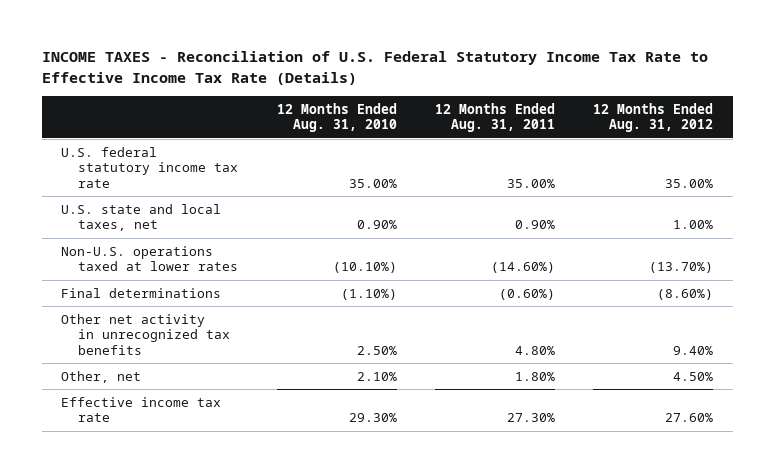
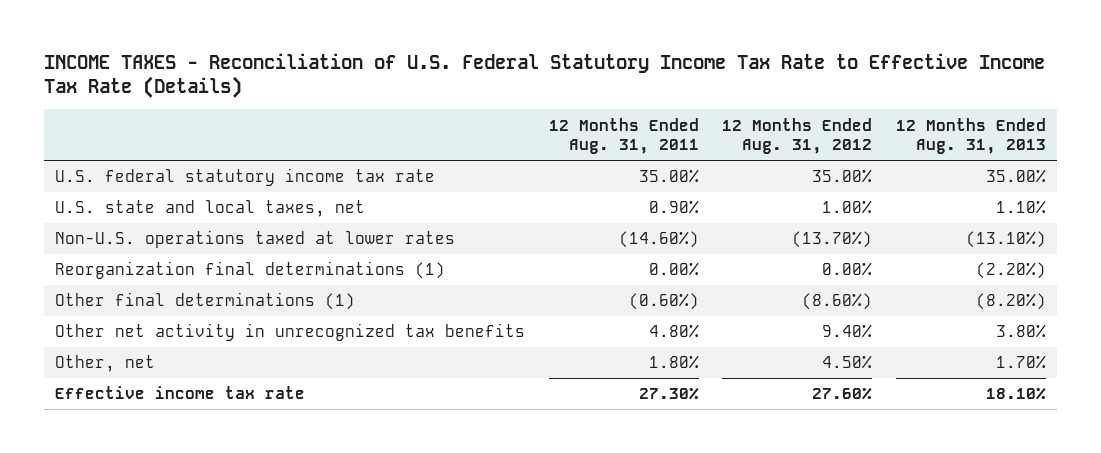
[276,102,397,133] 12 Months Ended Aug. 31, 2010 -> none
none -> [895,117,1046,155] 12 Months Ended Aug. 31, 2013
none -> [55,261,446,280] Reorganization final determinations (1)
[60,287,221,298] Final determinations -> [55,292,356,311] Other final determinations (1)

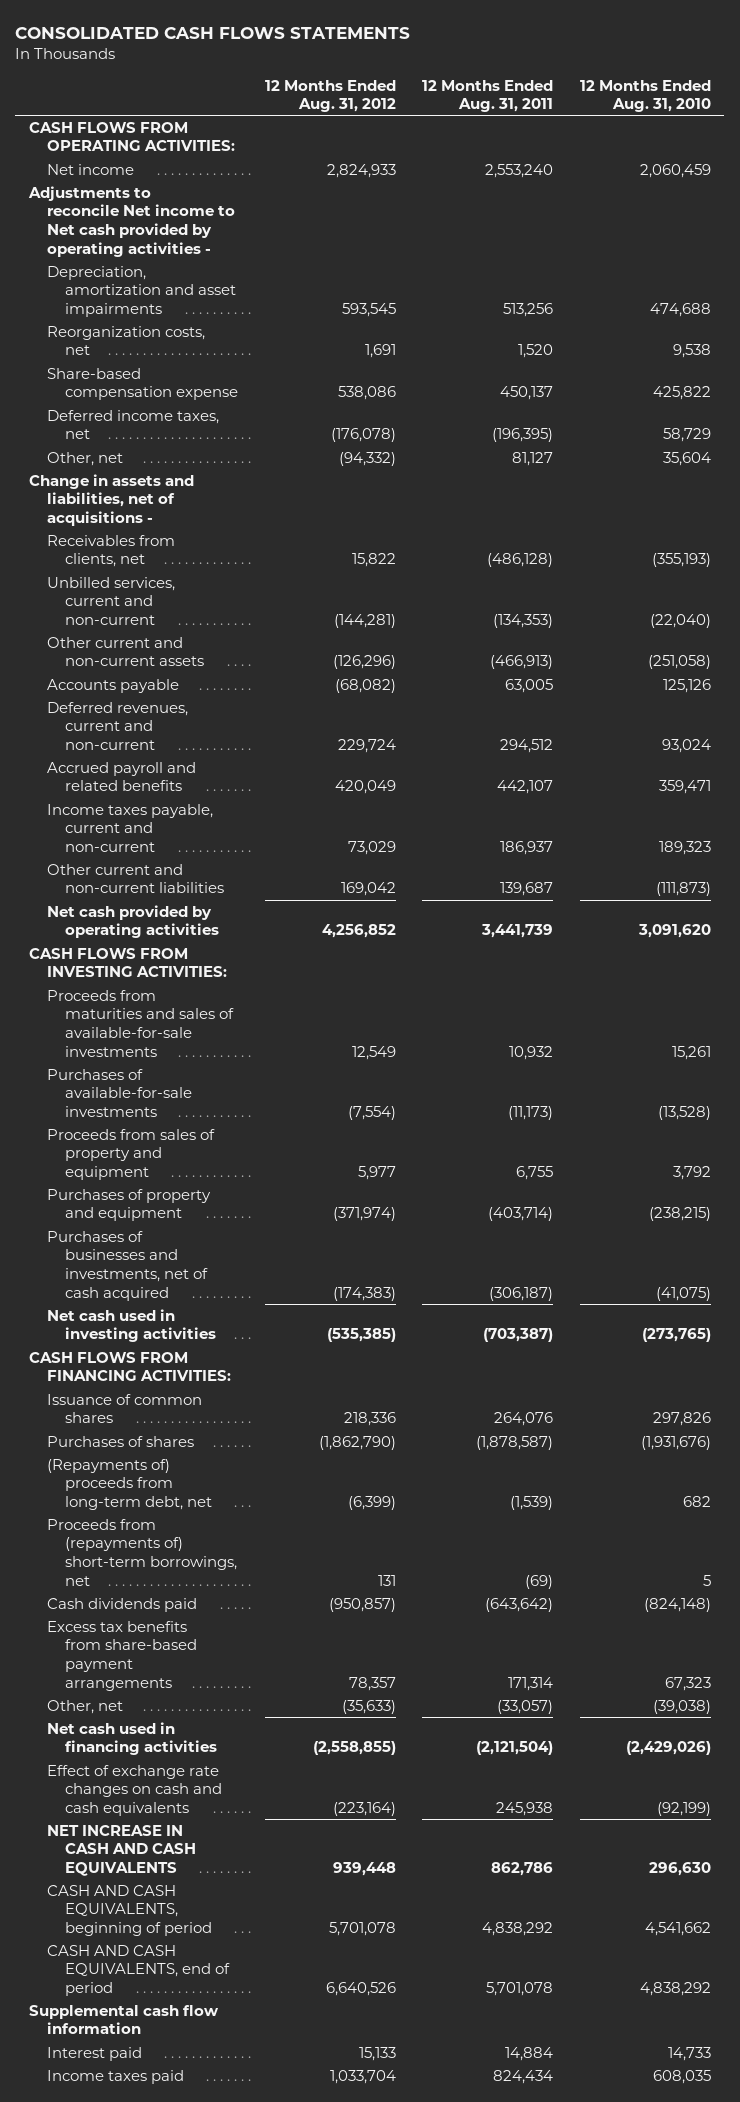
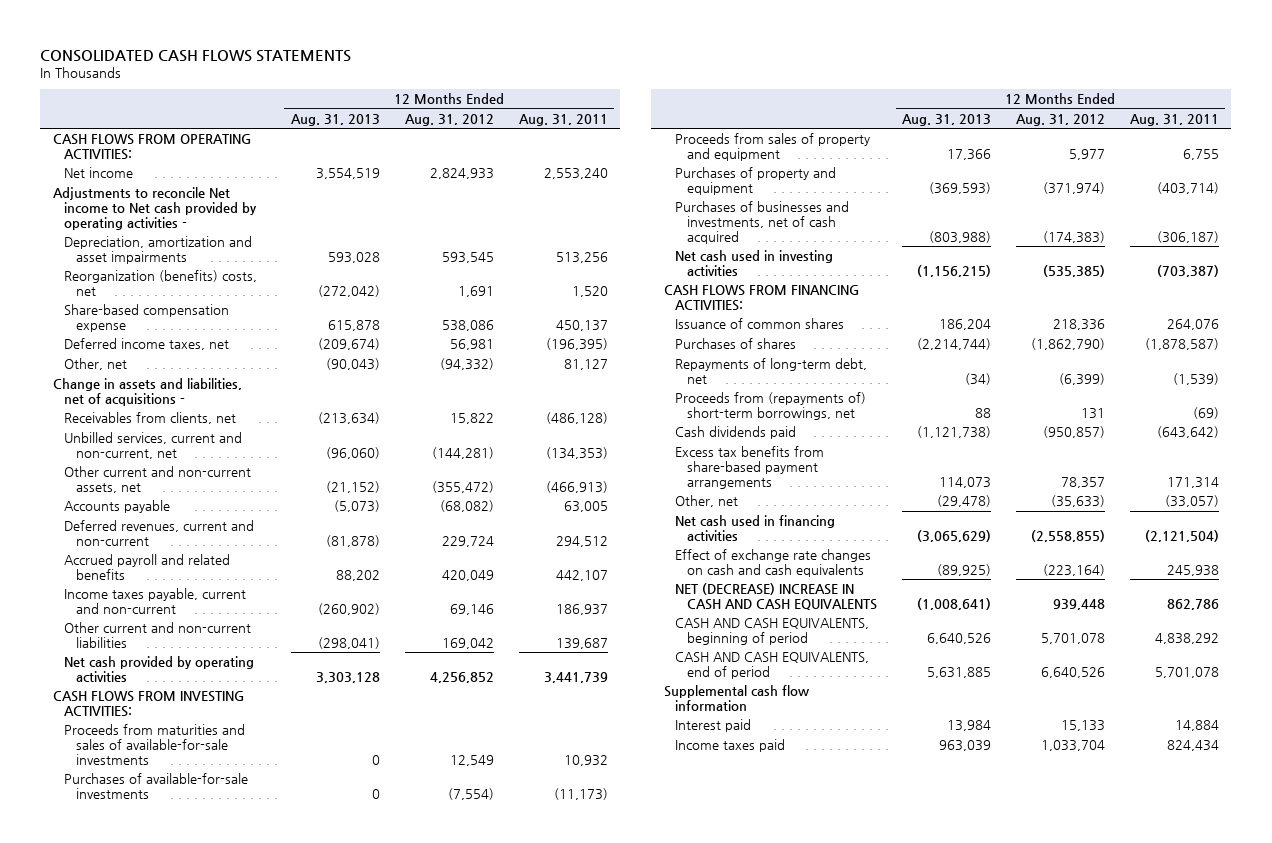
[579,79,711,113] 12 Months Ended Aug. 31, 2010 -> none
none -> [290,113,380,126] Aug. 31, 2013
[46,325,205,356] Reorganization costs, net -> [64,270,258,297] Reorganization (benefits) costs, net
[330,428,396,443] (176,078) -> [449,339,494,351] 56,981
[46,576,175,626] Unbilled services, current and non-current -> [64,432,243,460] Unbilled services, current and non-current, net
[46,636,205,667] Other current and non-current assets -> [64,466,252,494] Other current and non-current assets, net
[332,655,396,670] (126,296) -> [431,481,494,494] (355,472)
[347,841,396,856] 73,029 -> [449,604,494,616] 69,146
[46,1458,213,1511] (Repayments of) proceeds from long-term debt, net -> [675,358,868,385] Repayments of long-term debt, net
[46,1824,197,1877] NET INCREASE IN CASH AND CASH EQUIVALENTS -> [675,583,877,611] NET (DECREASE) INCREASE IN CASH AND CASH EQUIVALENTS

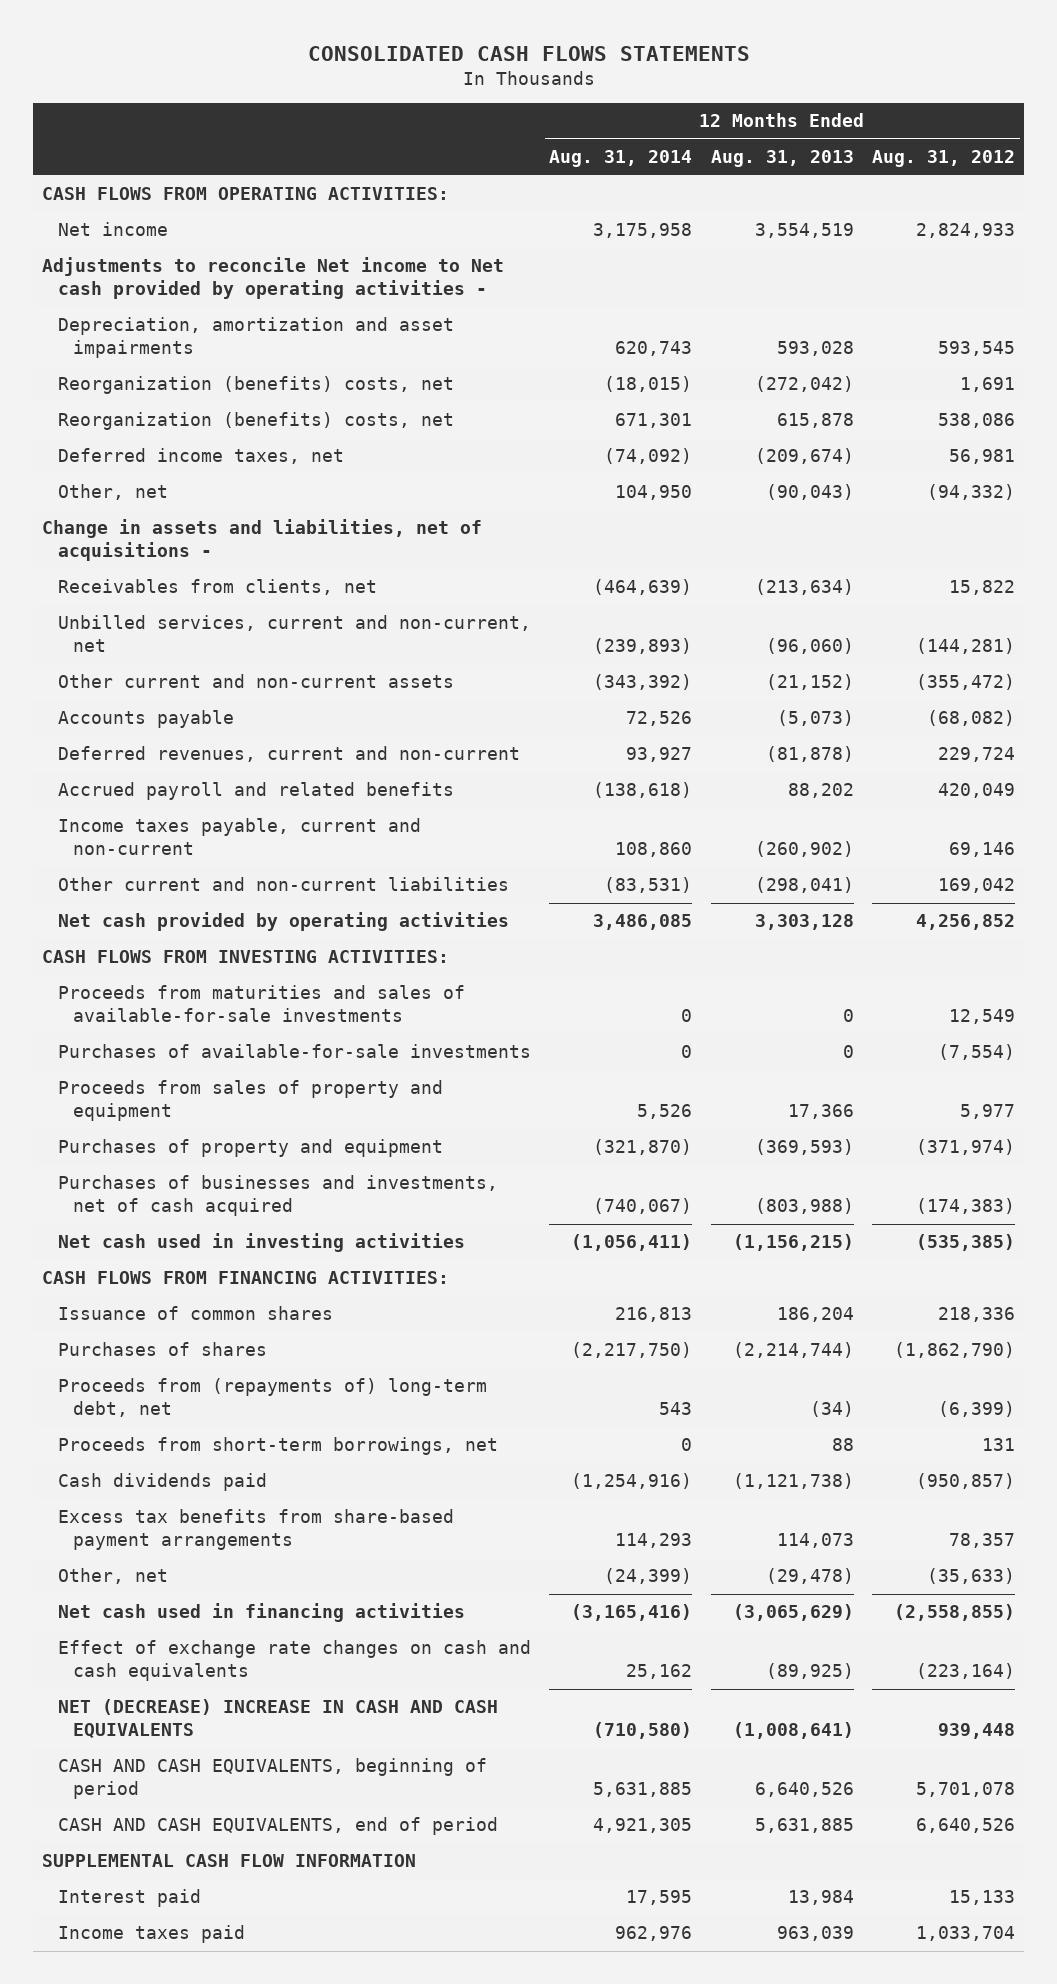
[518,113,608,126] Aug. 31, 2011 -> none
none -> [549,150,693,168] Aug. 31, 2014
[64,304,230,333] Share-based compensation expense -> [57,412,454,431] Reorganization (benefits) costs, net
[64,466,252,494] Other current and non-current assets, net -> [57,674,454,689] Other current and non-current assets
[675,358,868,385] Repayments of long-term debt, net -> [57,1378,487,1418] Proceeds from (repayments of) long-term debt, net
[675,392,867,421] Proceeds from (repayments of) short-term borrowings, net -> [57,1437,498,1456] Proceeds from short-term borrowings, net
[663,685,810,712] Supplemental cash flow information -> [42,1854,417,1868] SUPPLEMENTAL CASH FLOW INFORMATION

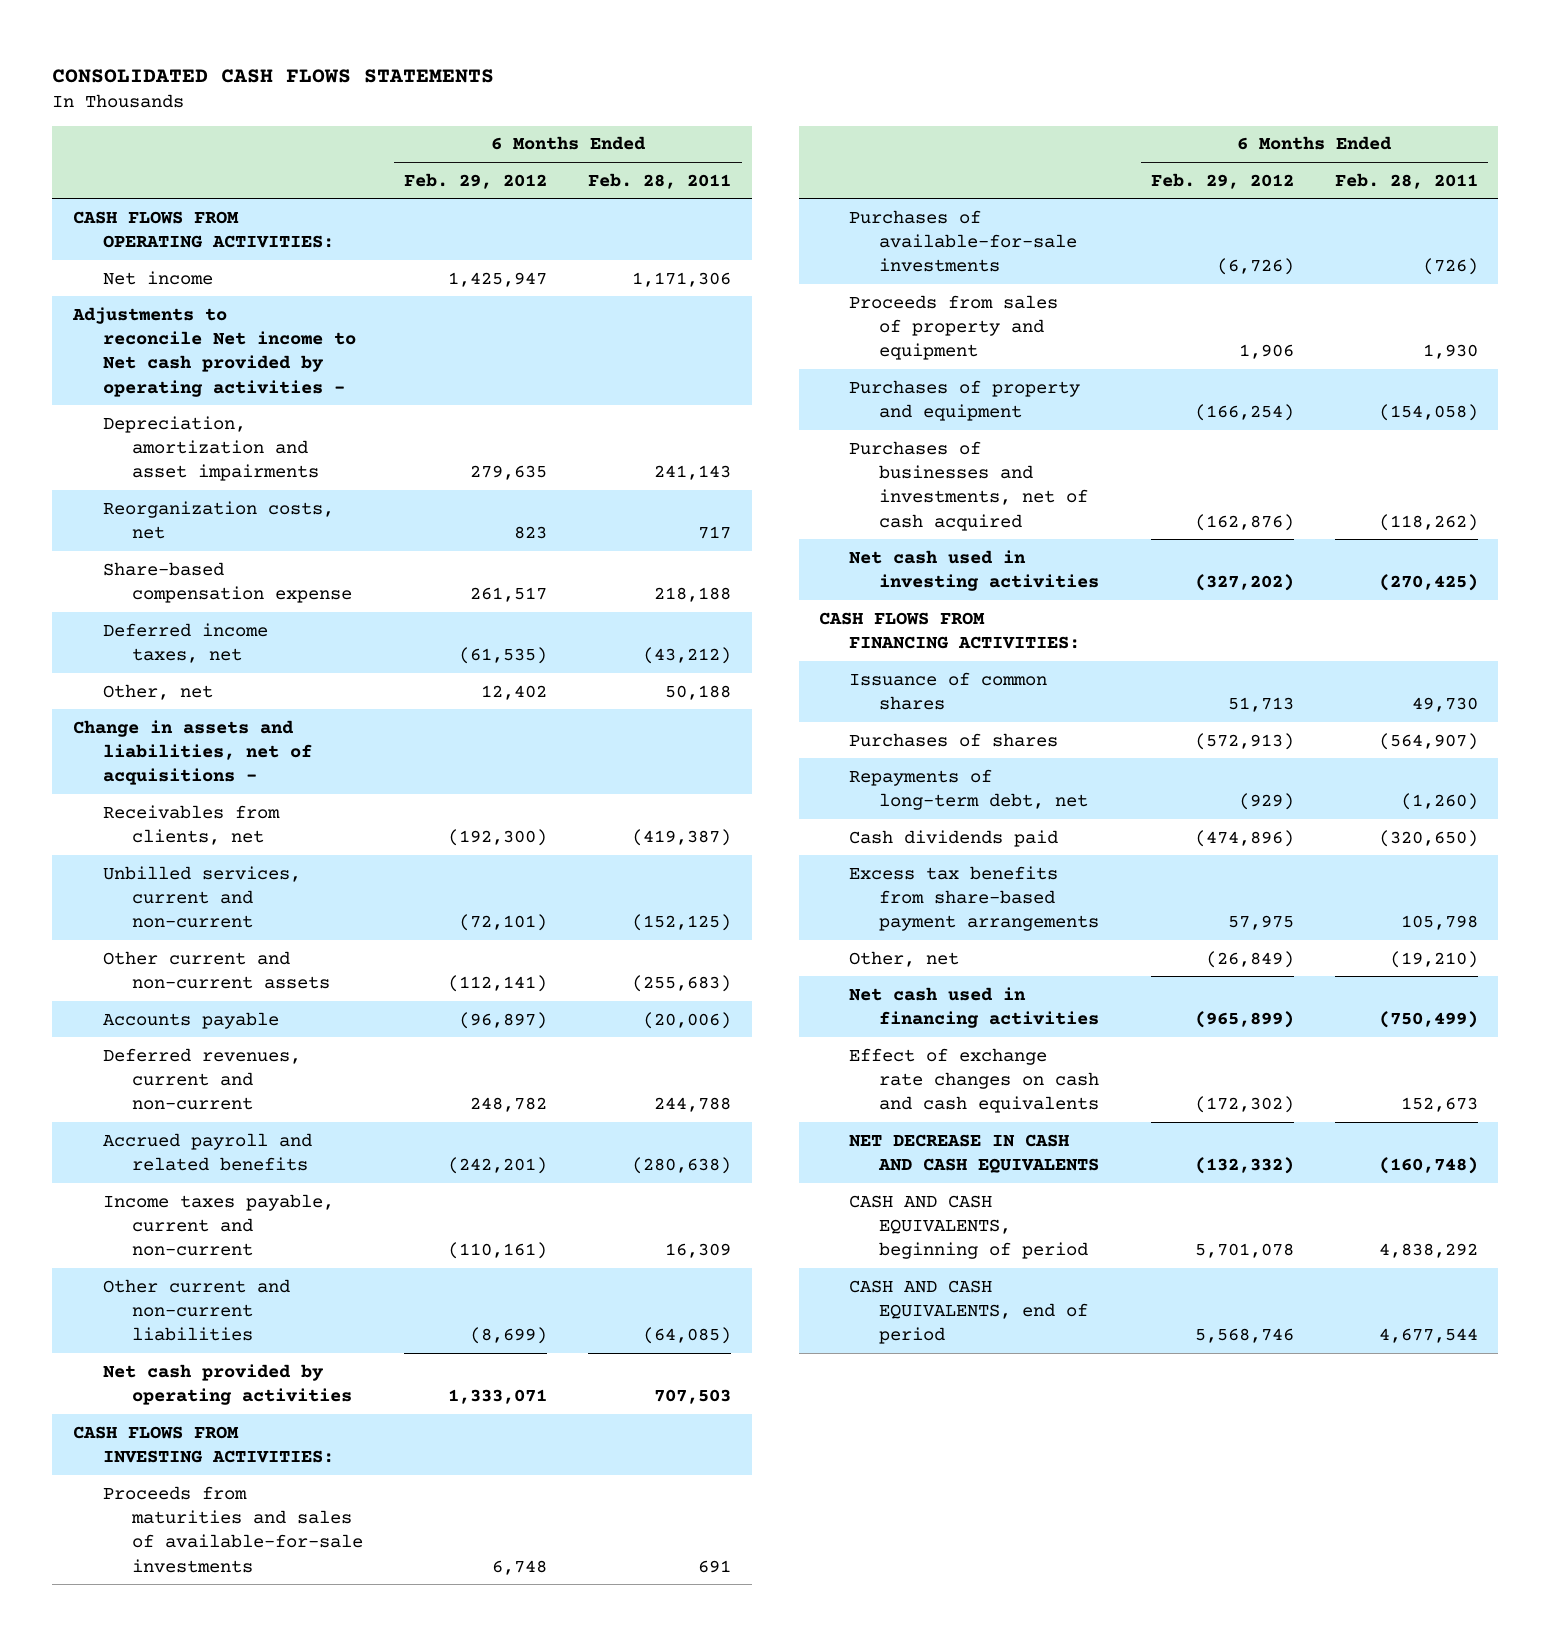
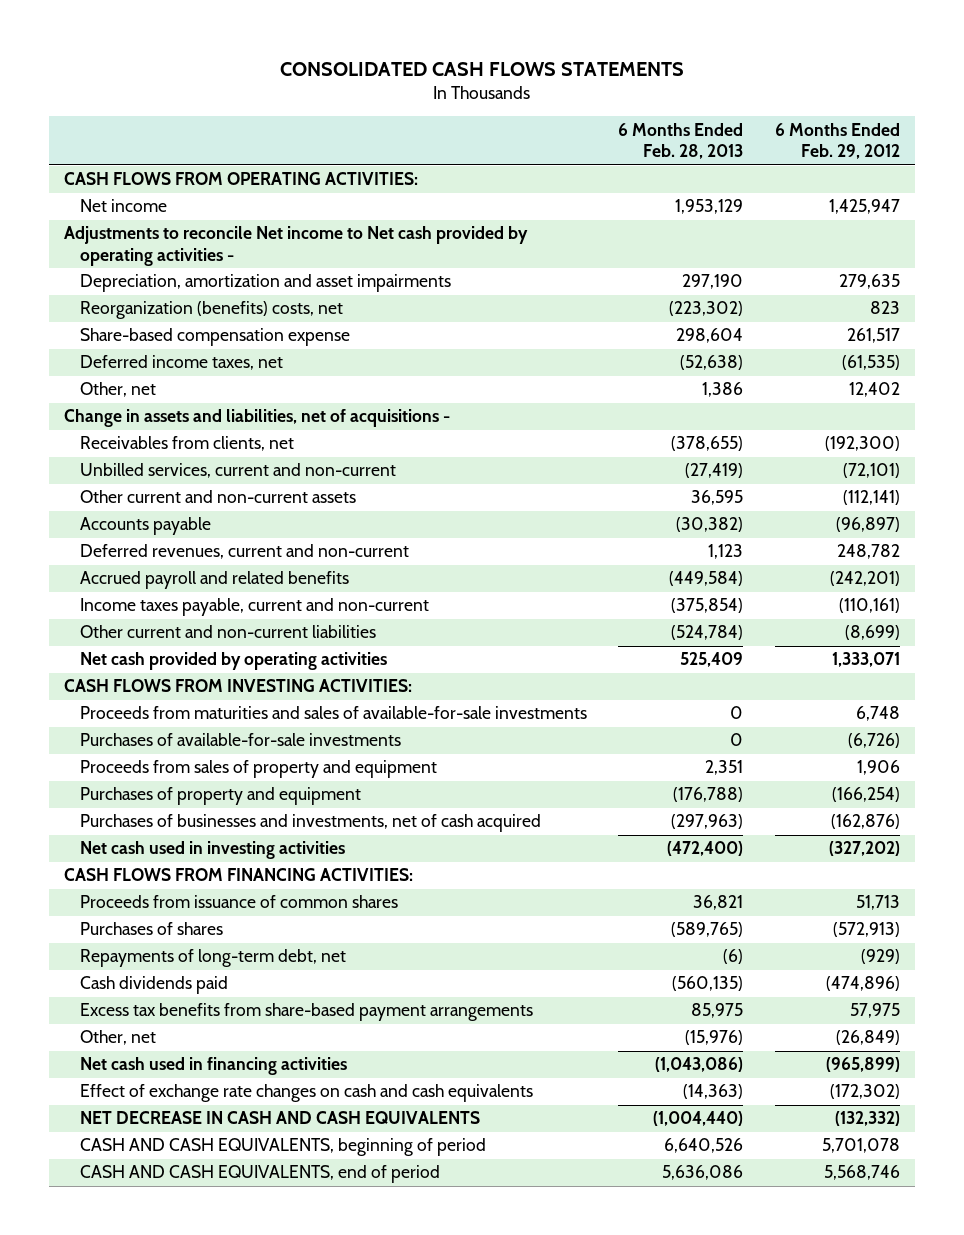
[588,172,732,189] Feb. 28, 2011 -> none
none -> [618,122,744,160] 6 Months Ended Feb. 28, 2013
[102,500,334,539] Reorganization costs, net -> [80,301,344,320] Reorganization (benefits) costs, net
[849,671,1048,710] Issuance of common shares -> [80,895,399,909] Proceeds from issuance of common shares

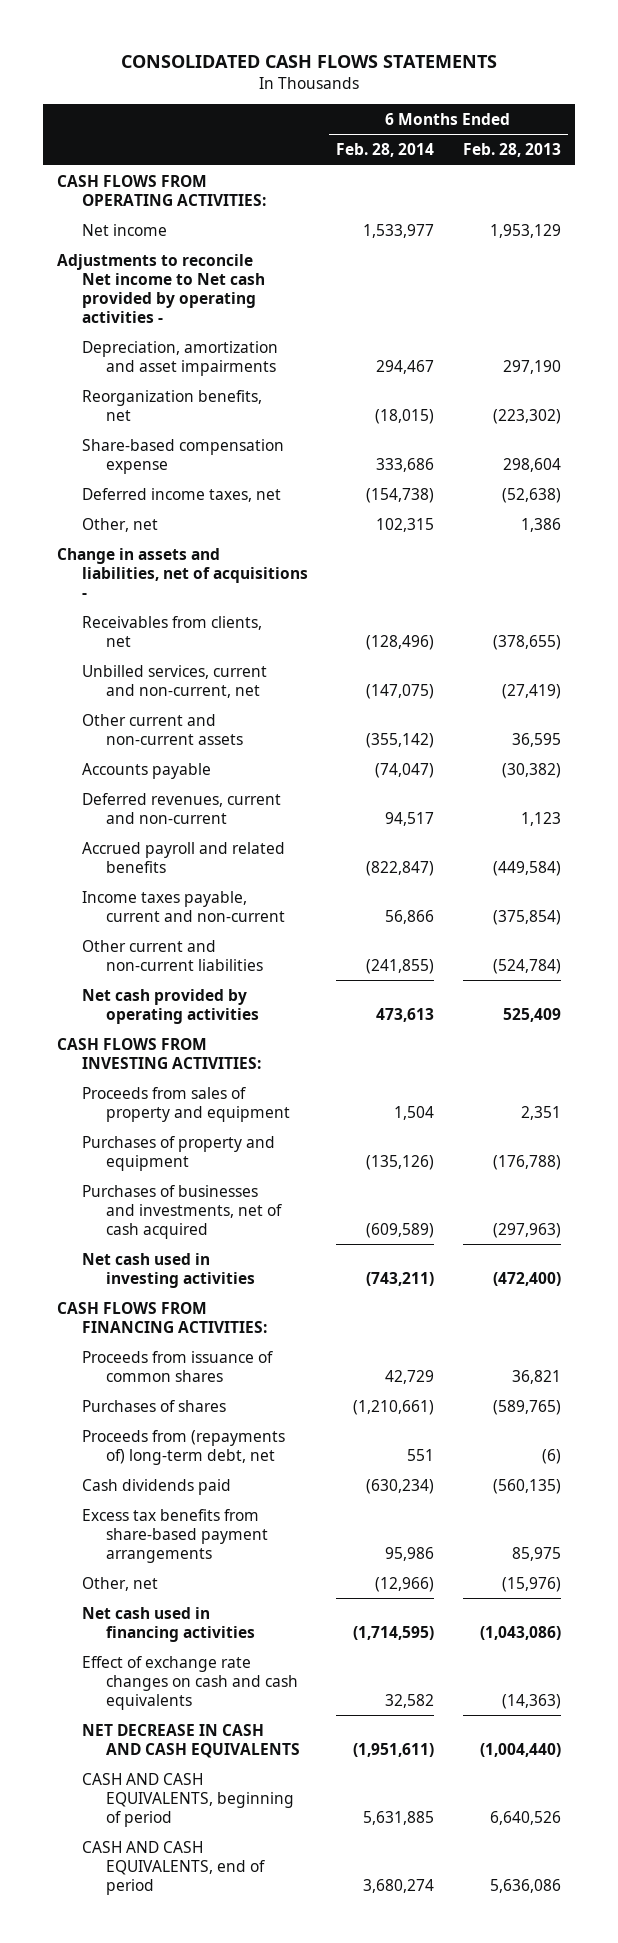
[774,122,900,160] 6 Months Ended Feb. 29, 2012 -> none
none -> [336,143,435,158] Feb. 28, 2014
[80,301,344,320] Reorganization (benefits) costs, net -> [81,389,262,421] Reorganization benefits, net
[80,463,397,479] Unbilled services, current and non-current -> [81,664,267,698] Unbilled services, current and non-current, net
[80,706,588,720] Proceeds from maturities and sales of available-for-sale investments -> none
[80,733,402,747] Purchases of available-for-sale investments -> none
[80,949,347,968] Repayments of long-term debt, net -> [81,1429,285,1465] Proceeds from (repayments of) long-term debt, net

